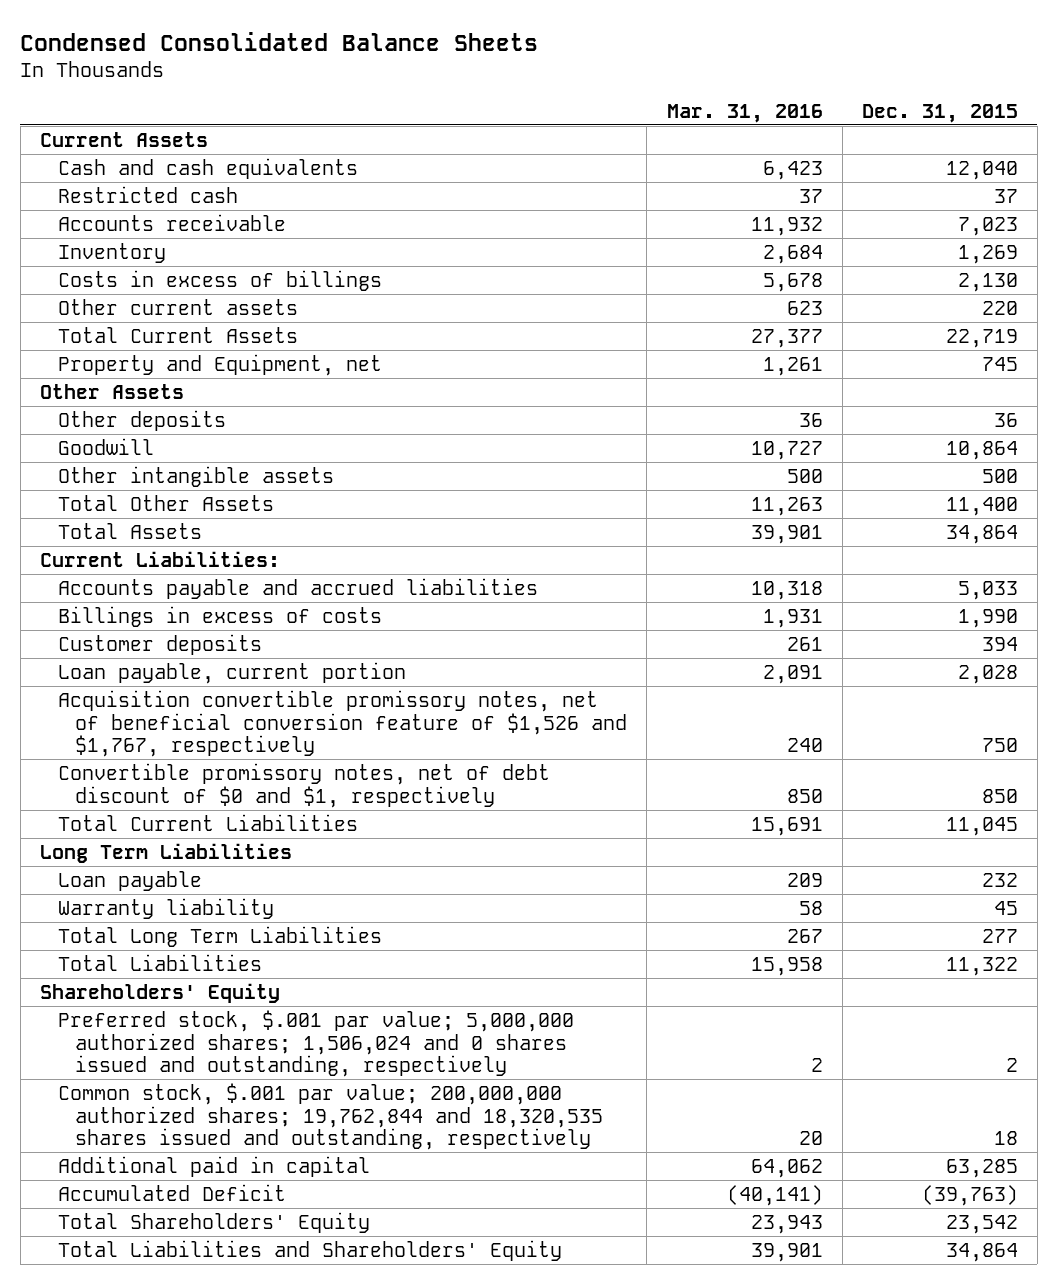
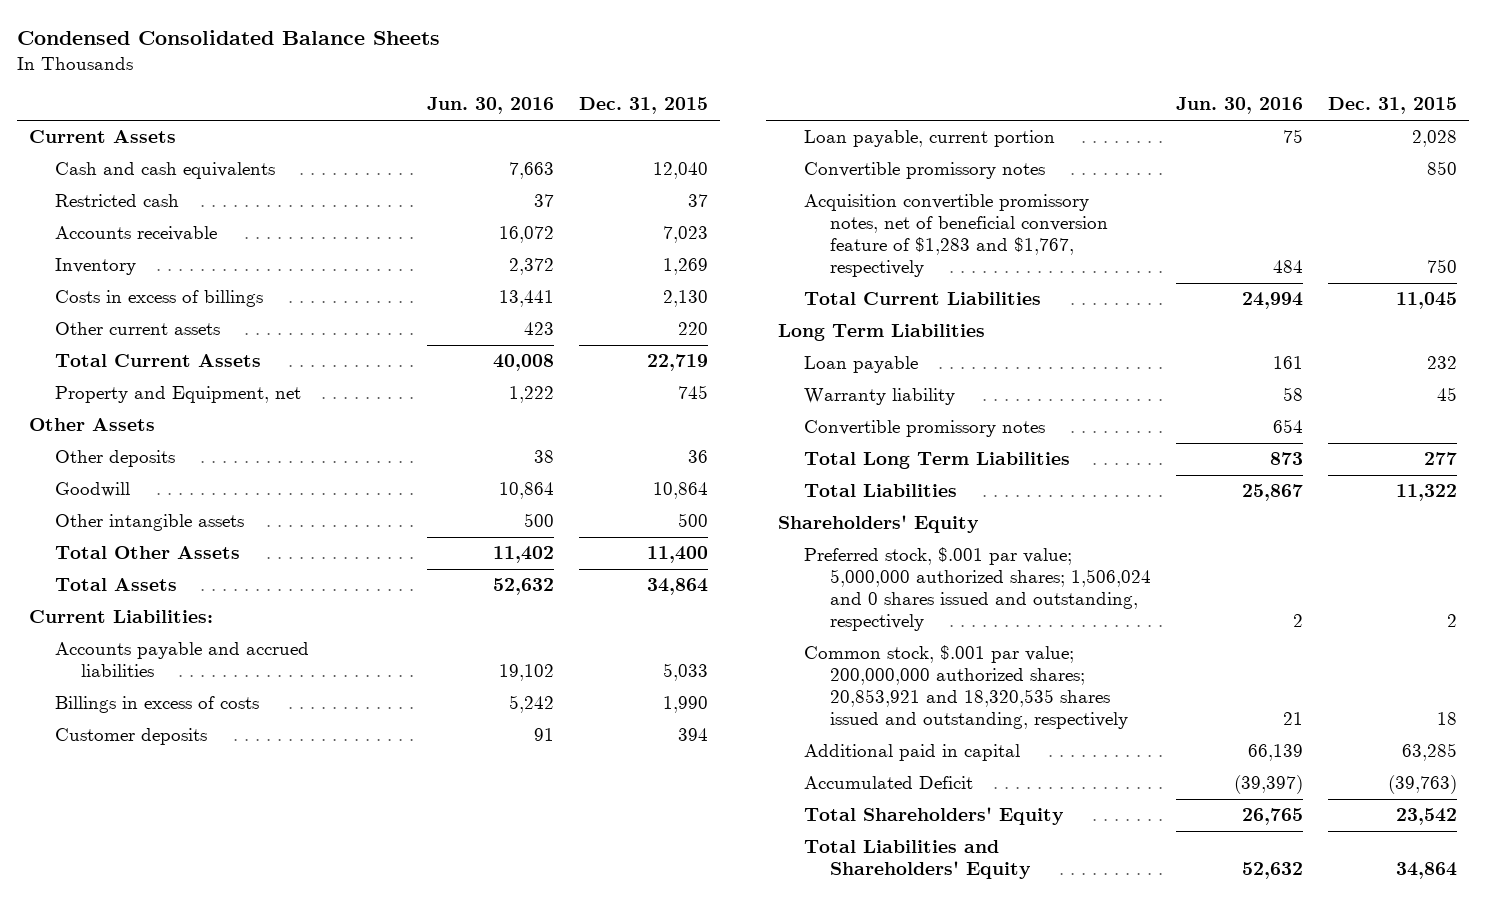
[666,103,823,123] Mar. 31, 2016 -> none
none -> [426,97,554,115] Jun. 30, 2016
[57,762,550,808] Convertible promissory notes, net of debt discount of $0 and $1, respectively -> none
none -> [803,162,1045,180] Convertible promissory notes
[57,689,628,758] Acquisition convertible promissory notes, net of beneficial conversion feature of $1,526 and $1,767, respectively -> [803,194,1108,278] Acquisition convertible promissory notes, net of beneficial conversion feature of $1,283 and $1,767, respectively
none -> [803,420,1045,438] Convertible promissory notes
[57,1082,604,1151] Common stock, $.001 par value; 200,000,000 authorized shares; 19,762,844 and 18,320,535 shares issued and outstanding, respectively -> [803,645,1128,730] Common stock, $.001 par value; 200,000,000 authorized shares; 20,853,921 and 18,320,535 shares issued and outstanding, respectively

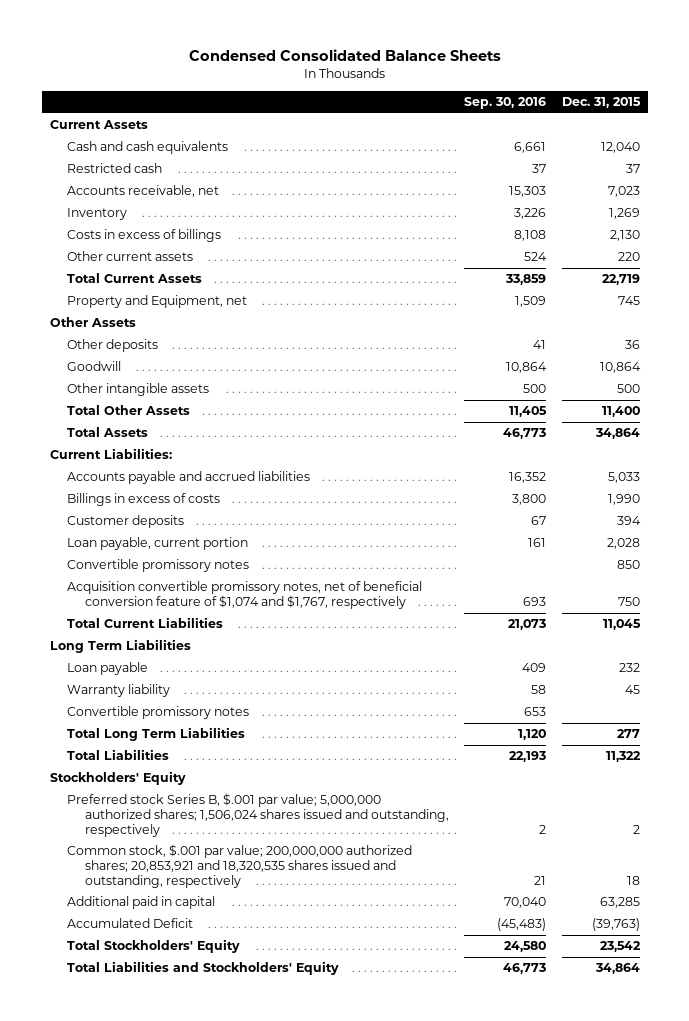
[426,97,554,115] Jun. 30, 2016 -> none
none -> [464,97,547,110] Sep. 30, 2016
[54,226,217,242] Accounts receivable -> [67,185,220,198] Accounts receivable, net
[803,194,1108,278] Acquisition convertible promissory notes, net of beneficial conversion feature of $1,283 and $1,767, respectively -> [67,581,423,610] Acquisition convertible promissory notes, net of beneficial conversion feature of $1,074 and $1,767, respectively
[778,515,980,534] Shareholders' Equity -> [49,771,186,786] Stockholders' Equity
[803,547,1151,632] Preferred stock, $.001 par value; 5,000,000 authorized shares; 1,506,024 and 0 shares issued and outstanding, respectively -> [67,793,450,837] Preferred stock Series B, $.001 par value; 5,000,000 authorized shares; 1,506,024 shares issued and outstanding, respectively
[803,807,1064,826] Total Shareholders' Equity -> [67,939,241,954] Total Stockholders' Equity
[803,840,1031,880] Total Liabilities and Shareholders' Equity -> [67,961,340,976] Total Liabilities and Stockholders' Equity

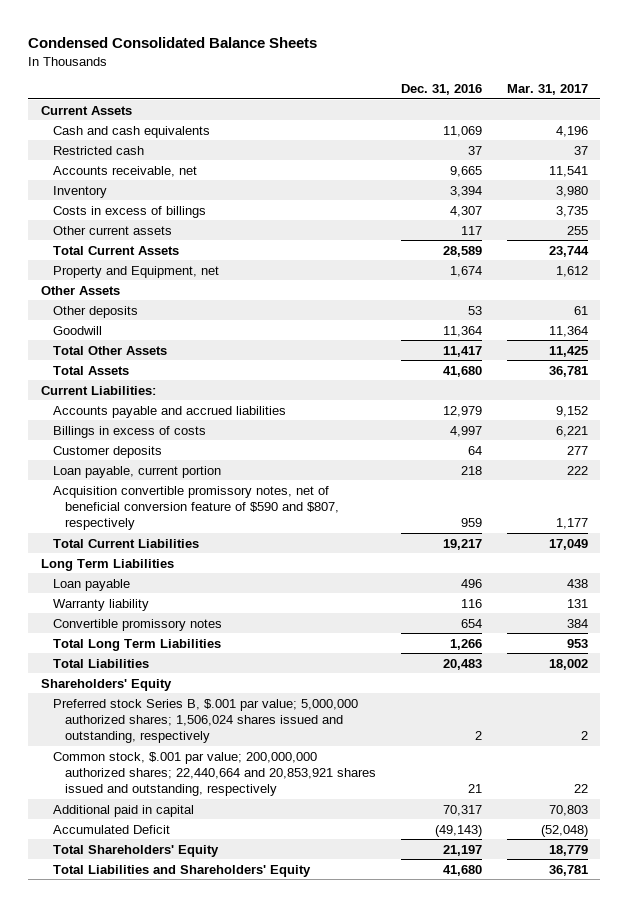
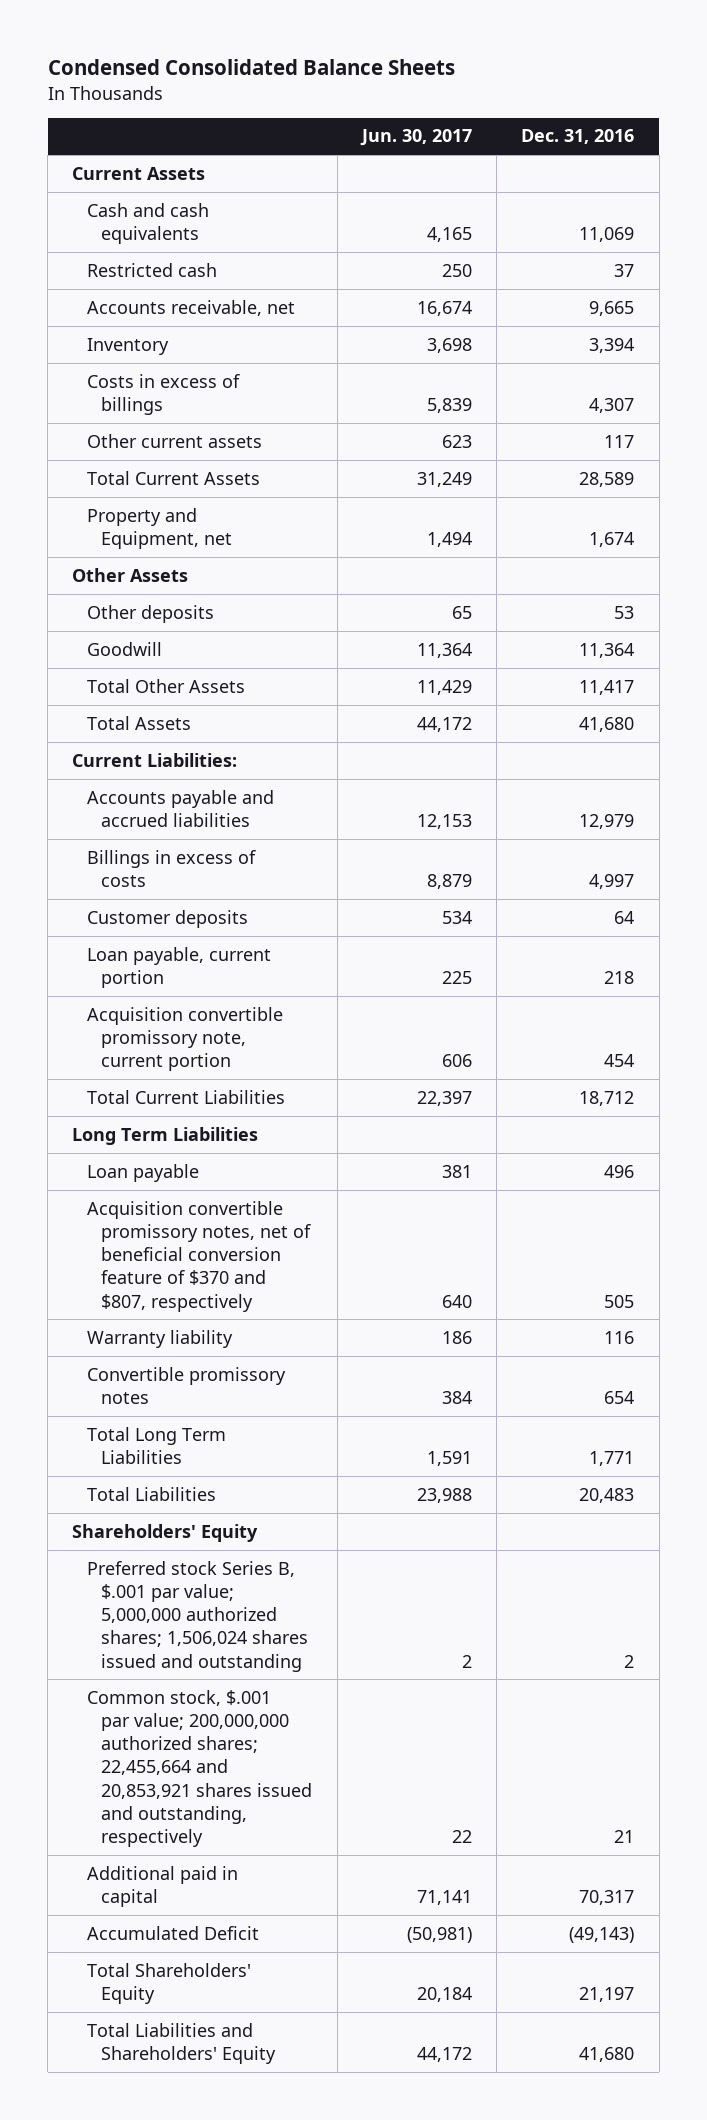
[506,84,588,96] Mar. 31, 2017 -> none
none -> [359,129,472,147] Jun. 30, 2017
[52,485,340,531] Acquisition convertible promissory notes, net of beneficial conversion feature of $590 and $807, respectively -> none
none -> [86,1006,283,1072] Acquisition convertible promissory note, current portion
[442,538,482,550] 19,217 -> [579,1090,635,1106] 18,712
none -> [86,1200,312,1312] Acquisition convertible promissory notes, net of beneficial conversion feature of $370 and $807, respectively
[449,638,482,650] 1,266 -> [589,1450,635,1466] 1,771
[52,698,358,744] Preferred stock Series B, $.001 par value; 5,000,000 authorized shares; 1,506,024 shares issued and outstanding, respectively -> [86,1560,309,1672] Preferred stock Series B, $.001 par value; 5,000,000 authorized shares; 1,506,024 shares issued and outstanding
[52,751,377,797] Common stock, $.001 par value; 200,000,000 authorized shares; 22,440,664 and 20,853,921 shares issued and outstanding, respectively -> [86,1689,313,1848] Common stock, $.001 par value; 200,000,000 authorized shares; 22,455,664 and 20,853,921 shares issued and outstanding, respectively

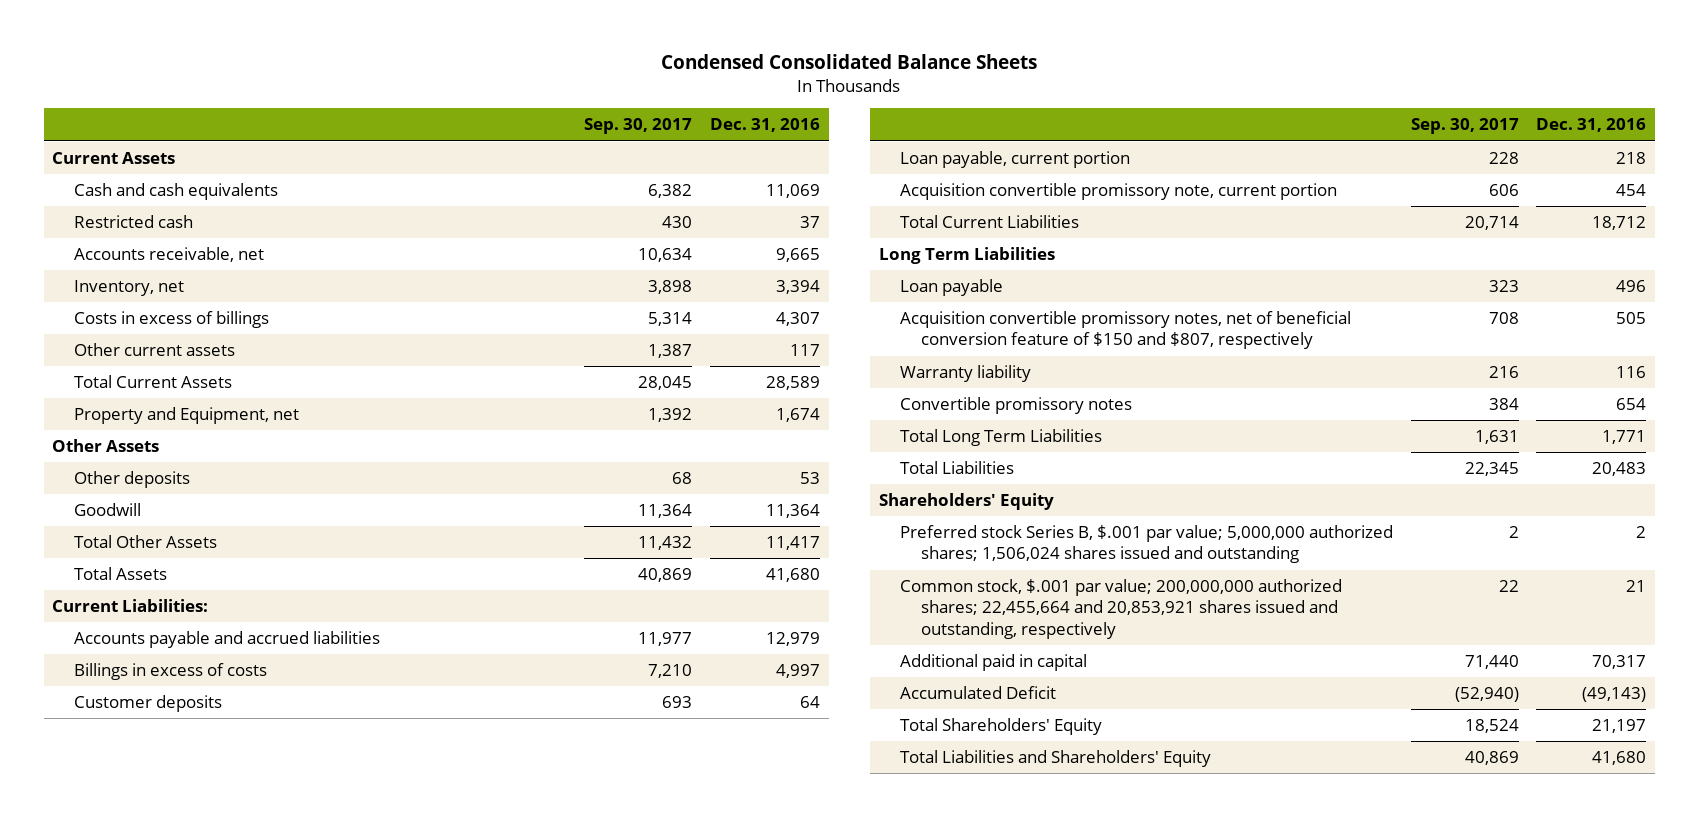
[359,129,472,147] Jun. 30, 2017 -> none
none -> [584,118,693,135] Sep. 30, 2017
[86,337,169,355] Inventory -> [73,280,184,297] Inventory, net
[86,1200,312,1312] Acquisition convertible promissory notes, net of beneficial conversion feature of $370 and $807, respectively -> [899,311,1351,350] Acquisition convertible promissory notes, net of beneficial conversion feature of $150 and $807, respectively

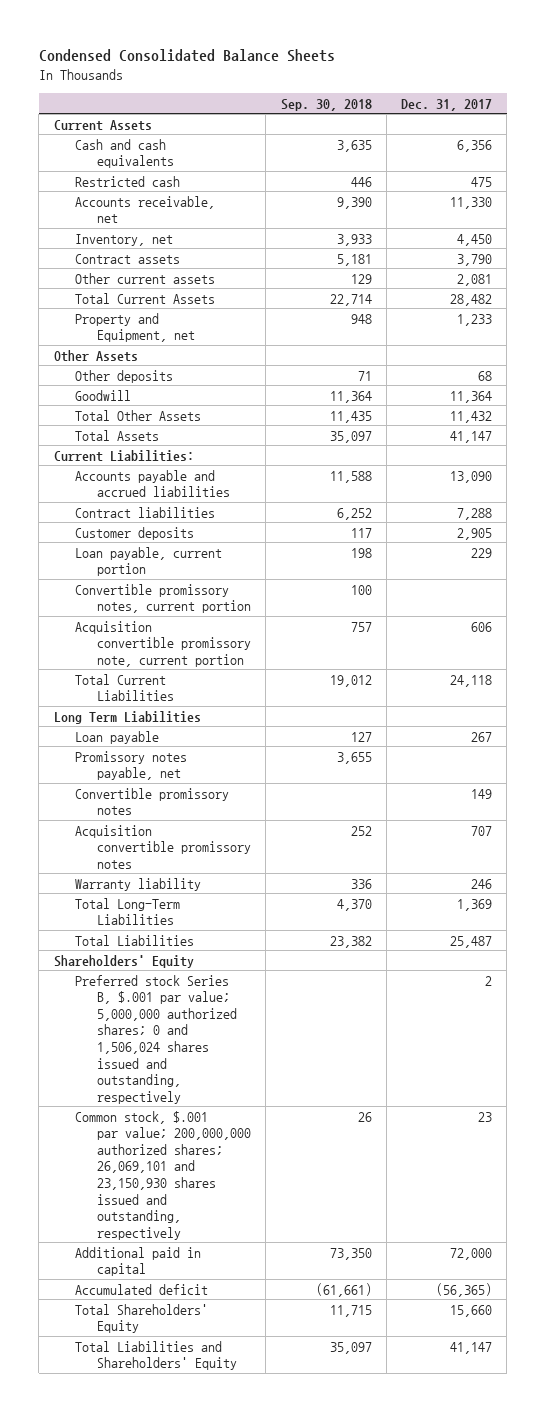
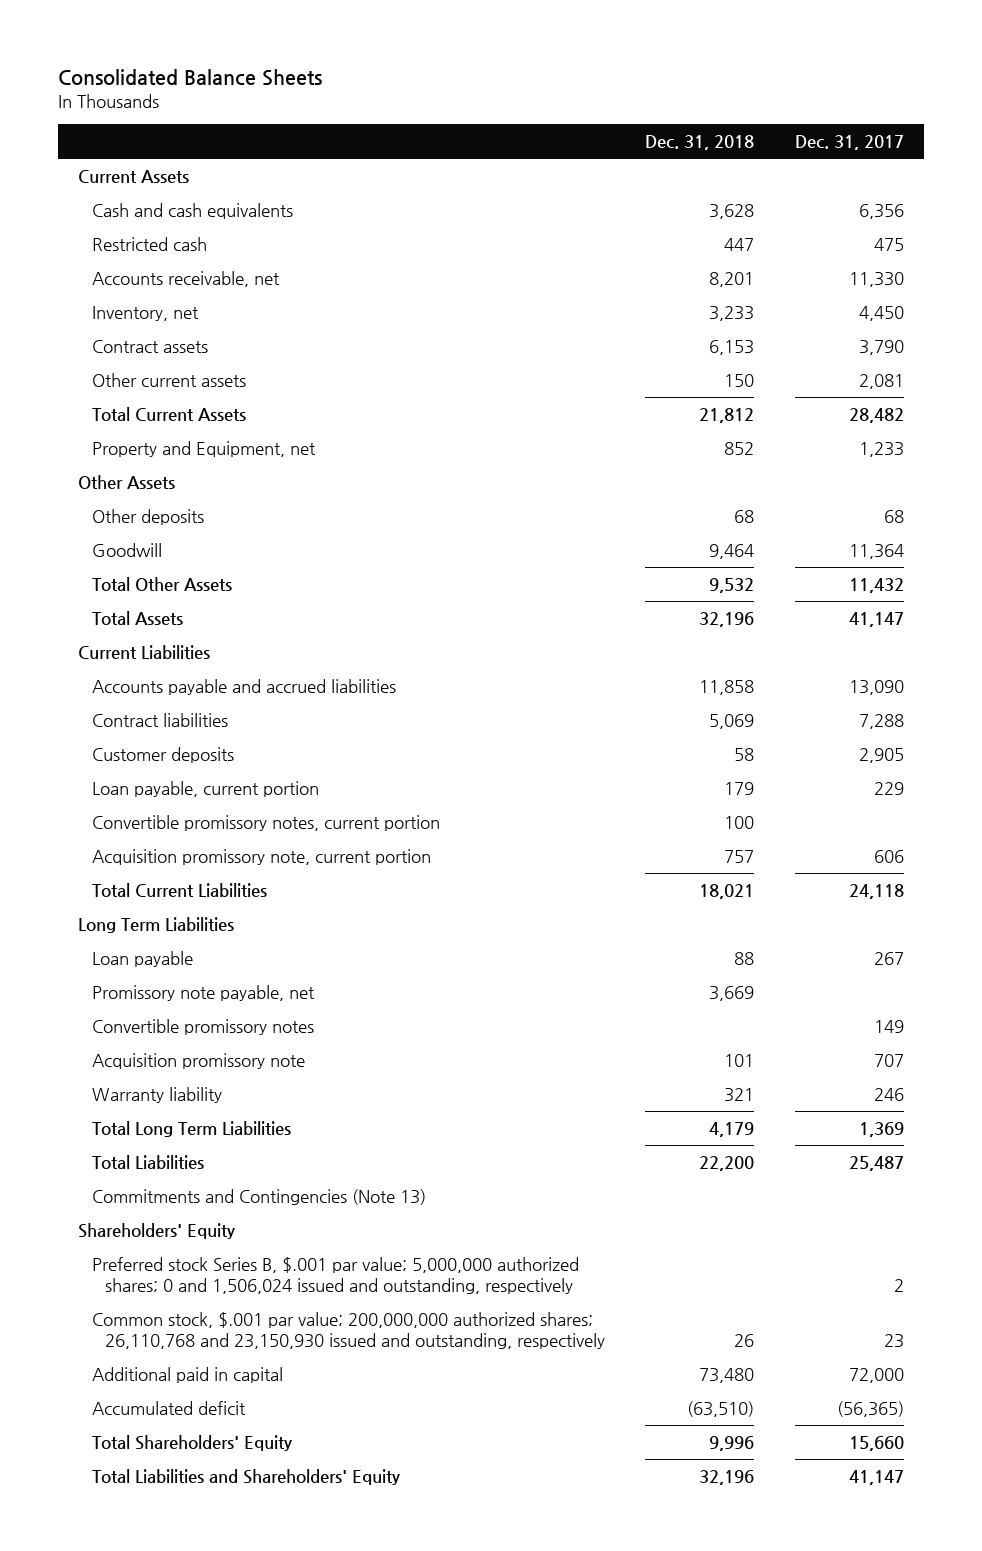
[38,49,335,63] Condensed Consolidated Balance Sheets -> [57,69,322,87] Consolidated Balance Sheets
[280,98,372,111] Sep. 30, 2018 -> none
none -> [645,135,755,151] Dec. 31, 2018
[53,449,194,462] Current Liabilities: -> [77,644,210,659] Current Liabilities
[75,620,251,667] Acquisition convertible promissory note, current portion -> [91,848,431,865] Acquisition promissory note, current portion
[75,750,188,781] Promissory notes payable, net -> [91,984,315,1001] Promissory note payable, net
[75,824,251,869] Acquisition convertible promissory notes -> none
none -> [91,1052,305,1069] Acquisition promissory note
[75,897,181,926] Total Long-Term Liabilities -> [91,1120,291,1137] Total Long Term Liabilities
none -> [91,1188,426,1205] Commitments and Contingencies (Note 13)
[75,974,237,1104] Preferred stock Series B, $.001 par value; 5,000,000 authorized shares; 0 and 1,506,024 shares issued and outstanding, respectively -> [91,1256,579,1294] Preferred stock Series B, $.001 par value; 5,000,000 authorized shares; 0 and 1,506,024 issued and outstanding, respectively
[75,1110,251,1240] Common stock, $.001 par value; 200,000,000 authorized shares; 26,069,101 and 23,150,930 shares issued and outstanding, respectively -> [91,1311,606,1349] Common stock, $.001 par value; 200,000,000 authorized shares; 26,110,768 and 23,150,930 issued and outstanding, respectively

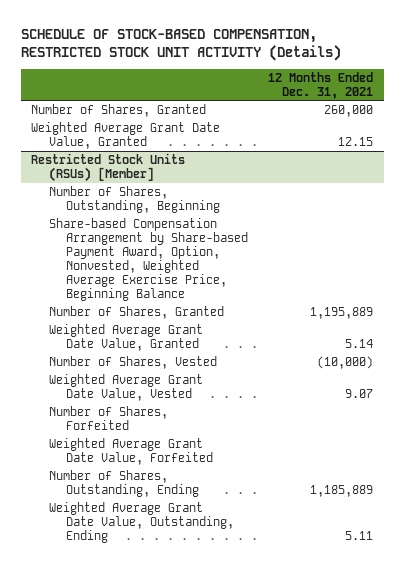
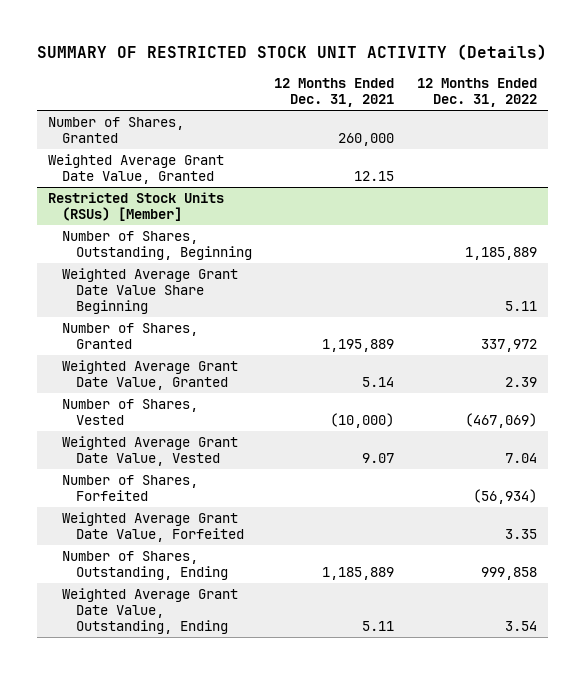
[21,29,342,62] SCHEDULE OF STOCK-BASED COMPENSATION, RESTRICTED STOCK UNIT ACTIVITY (Details) -> [37,44,548,61] SUMMARY OF RESTRICTED STOCK UNIT ACTIVITY (Details)
none -> [416,78,537,108] 12 Months Ended Dec. 31, 2022
[48,217,248,301] Share-based Compensation Arrangement by Share-based Payment Award, Option, Nonvested, Weighted Average Exercise Price, Beginning Balance -> [62,268,239,314] Weighted Average Grant Date Value Share Beginning

